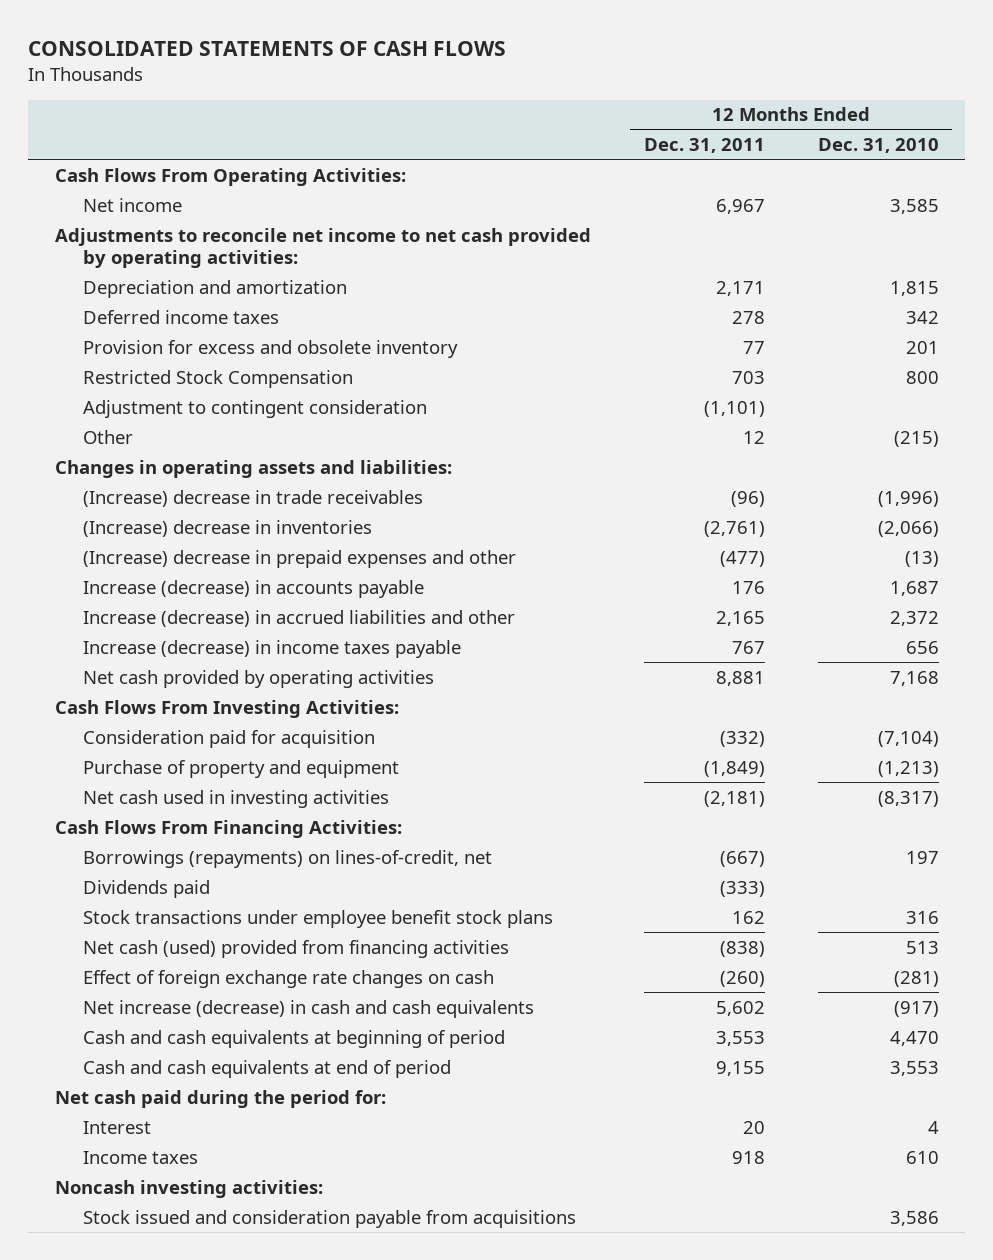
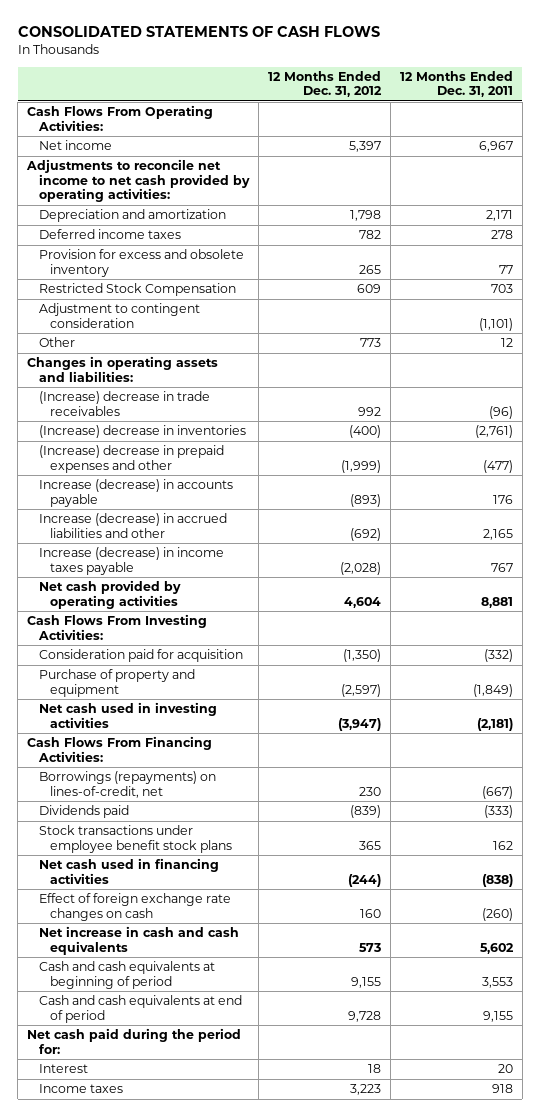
[817,138,939,154] Dec. 31, 2010 -> none
none -> [267,70,382,98] 12 Months Ended Dec. 31, 2012
[83,939,510,958] Net cash (used) provided from financing activities -> [38,858,219,884] Net cash used in financing activities
[83,999,535,1018] Net increase (decrease) in cash and cash equivalents -> [38,926,239,955] Net increase in cash and cash equivalents
[54,1179,323,1198] Noncash investing activities: -> none
[83,1209,577,1228] Stock issued and consideration payable from acquisitions -> none

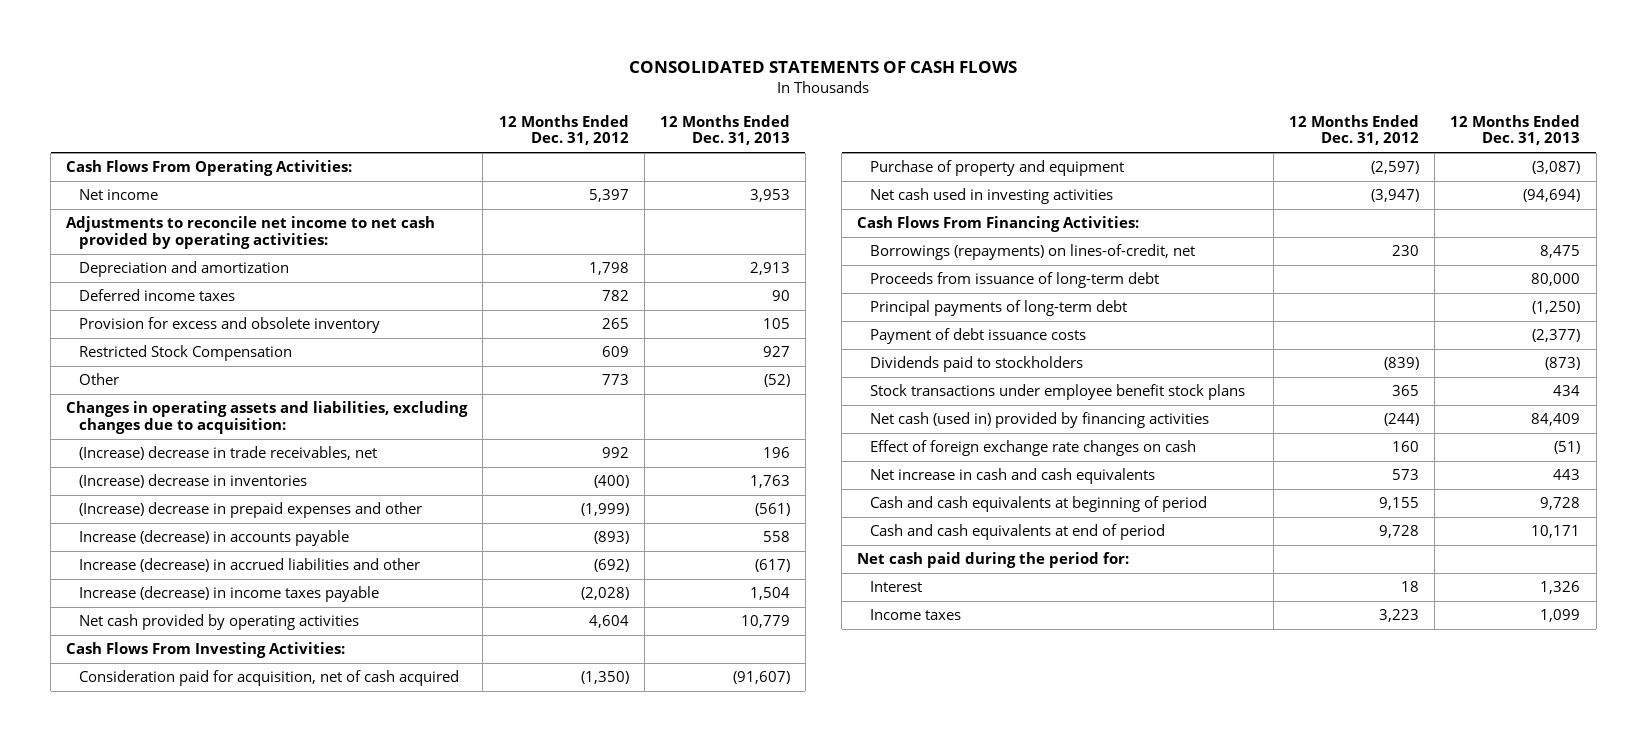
[399,70,513,98] 12 Months Ended Dec. 31, 2011 -> none
none -> [659,114,790,146] 12 Months Ended Dec. 31, 2013
[38,303,200,328] Adjustment to contingent consideration -> none
[27,356,219,382] Changes in operating assets and liabilities: -> [66,401,469,434] Changes in operating assets and liabilities, excluding changes due to acquisition:
[38,391,210,416] (Increase) decrease in trade receivables -> [79,446,378,461] (Increase) decrease in trade receivables, net
[38,649,243,663] Consideration paid for acquisition -> [79,670,460,687] Consideration paid for acquisition, net of cash acquired
none -> [870,272,1160,289] Proceeds from issuance of long-term debt
none -> [870,300,1128,317] Principal payments of long-term debt
none -> [870,328,1087,345] Payment of debt issuance costs
[38,805,129,819] Dividends paid -> [870,356,1084,373] Dividends paid to stockholders
[38,858,219,884] Net cash used in financing activities -> [870,412,1210,429] Net cash (used in) provided by financing activities

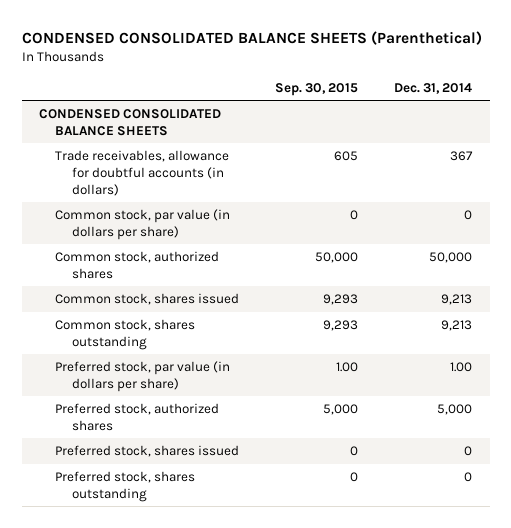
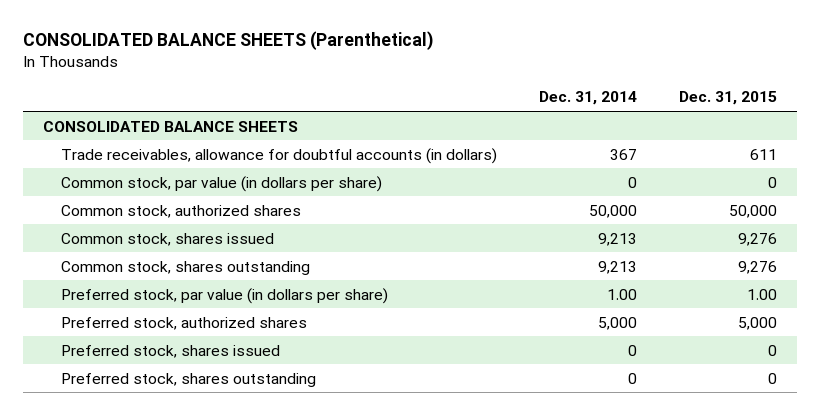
[21,30,482,45] CONDENSED CONSOLIDATED BALANCE SHEETS (Parenthetical) -> [22,31,434,51] CONSOLIDATED BALANCE SHEETS (Parenthetical)
[275,82,359,96] Sep. 30, 2015 -> none
none -> [678,91,777,106] Dec. 31, 2015
[39,109,222,136] CONDENSED CONSOLIDATED BALANCE SHEETS -> [43,120,299,132] CONSOLIDATED BALANCE SHEETS

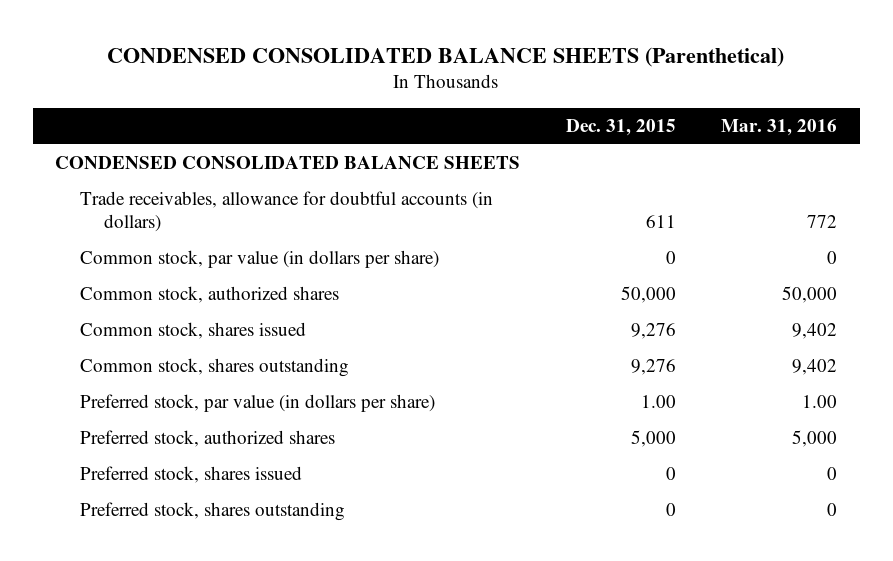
[22,31,434,51] CONSOLIDATED BALANCE SHEETS (Parenthetical) -> [107,46,785,67] CONDENSED CONSOLIDATED BALANCE SHEETS (Parenthetical)
[538,91,637,106] Dec. 31, 2014 -> none
none -> [721,119,838,137] Mar. 31, 2016
[43,120,299,132] CONSOLIDATED BALANCE SHEETS -> [55,156,521,170] CONDENSED CONSOLIDATED BALANCE SHEETS

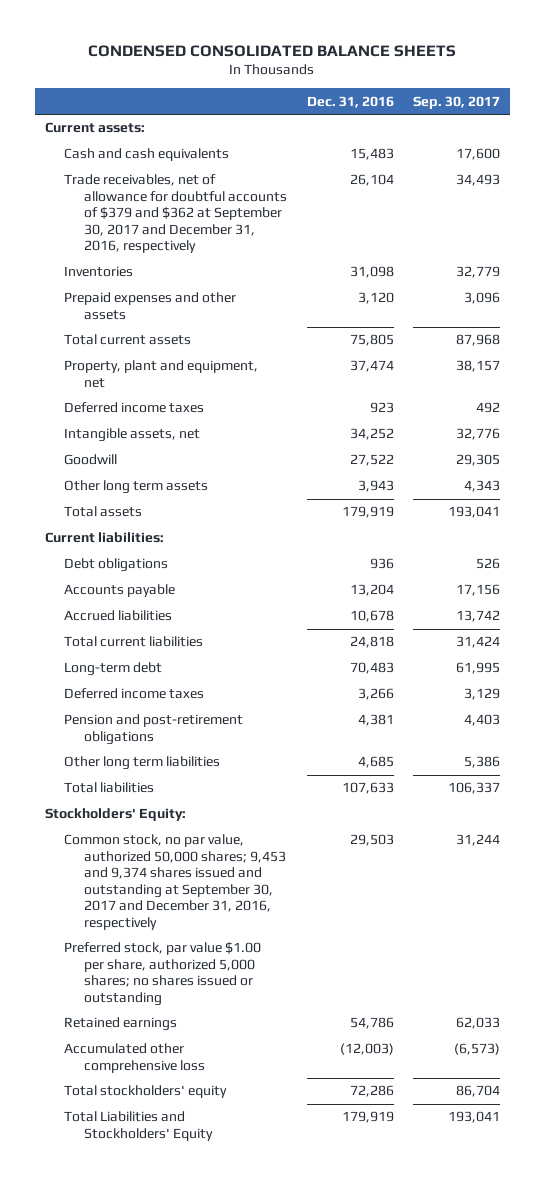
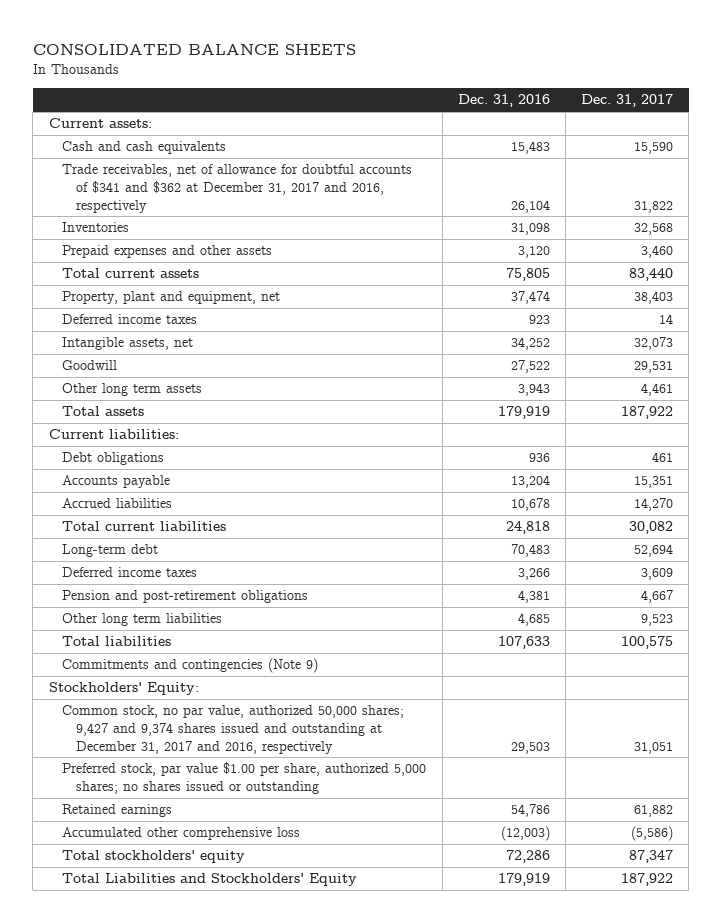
[88,44,457,57] CONDENSED CONSOLIDATED BALANCE SHEETS -> [32,43,356,55] CONSOLIDATED BALANCE SHEETS
[413,95,501,109] Sep. 30, 2017 -> none
none -> [581,94,674,108] Dec. 31, 2017
[64,174,287,254] Trade receivables, net of allowance for doubtful accounts of $379 and $362 at September 30, 2017 and December 31, 2016, respectively -> [62,164,413,213] Trade receivables, net of allowance for doubtful accounts of $341 and $362 at December 31, 2017 and 2016, respectively
none -> [62,658,319,674] Commitments and contingencies (Note 9)
[64,834,286,930] Common stock, no par value, authorized 50,000 shares; 9,453 and 9,374 shares issued and outstanding at September 30, 2017 and December 31, 2016, respectively -> [62,705,405,754] Common stock, no par value, authorized 50,000 shares; 9,427 and 9,374 shares issued and outstanding at December 31, 2017 and 2016, respectively

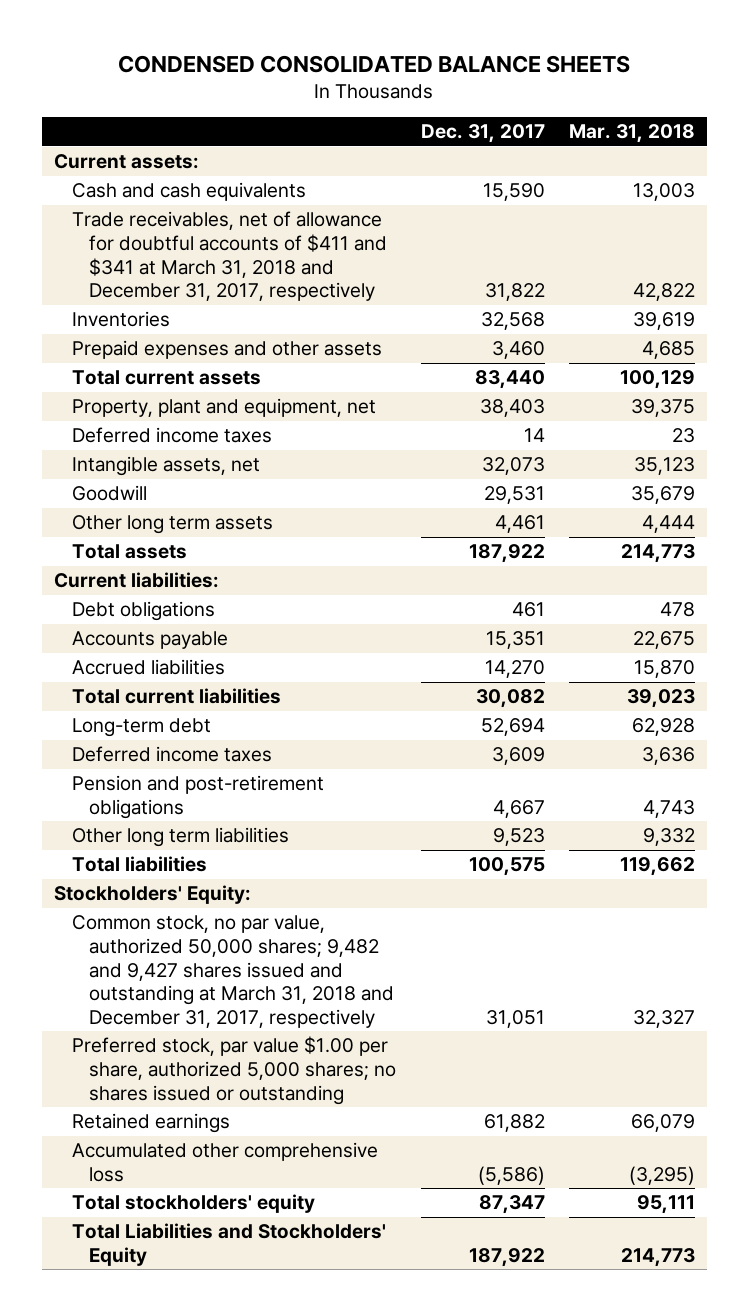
[32,43,356,55] CONSOLIDATED BALANCE SHEETS -> [118,54,631,73] CONDENSED CONSOLIDATED BALANCE SHEETS
[457,94,550,108] Dec. 31, 2016 -> none
none -> [569,124,696,144] Mar. 31, 2018
[62,164,413,213] Trade receivables, net of allowance for doubtful accounts of $341 and $362 at December 31, 2017 and 2016, respectively -> [71,211,388,302] Trade receivables, net of allowance for doubtful accounts of $411 and $341 at March 31, 2018 and December 31, 2017, respectively
[62,658,319,674] Commitments and contingencies (Note 9) -> none
[62,705,405,754] Common stock, no par value, authorized 50,000 shares; 9,427 and 9,374 shares issued and outstanding at December 31, 2017 and 2016, respectively -> [71,915,395,1028] Common stock, no par value, authorized 50,000 shares; 9,482 and 9,427 shares issued and outstanding at March 31, 2018 and December 31, 2017, respectively

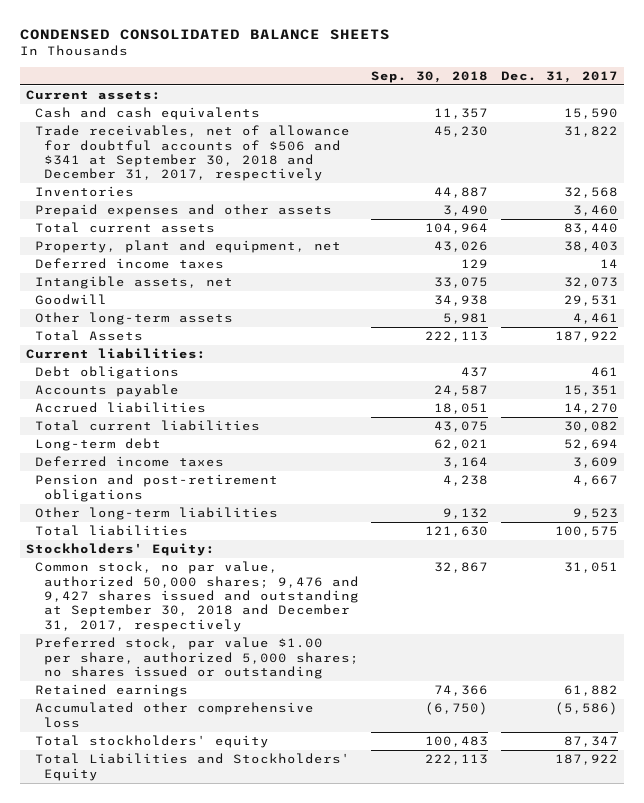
[569,124,696,144] Mar. 31, 2018 -> none
none -> [371,71,489,84] Sep. 30, 2018
[71,211,388,302] Trade receivables, net of allowance for doubtful accounts of $411 and $341 at March 31, 2018 and December 31, 2017, respectively -> [35,125,351,182] Trade receivables, net of allowance for doubtful accounts of $506 and $341 at September 30, 2018 and December 31, 2017, respectively
[71,515,273,535] Other long term assets -> [35,312,234,326] Other long-term assets
[71,544,187,560] Total assets -> [35,330,144,342] Total Assets
[71,827,289,848] Other long term liabilities -> [35,507,279,521] Other long-term liabilities
[71,915,395,1028] Common stock, no par value, authorized 50,000 shares; 9,482 and 9,427 shares issued and outstanding at March 31, 2018 and December 31, 2017, respectively -> [35,561,360,632] Common stock, no par value, authorized 50,000 shares; 9,476 and 9,427 shares issued and outstanding at September 30, 2018 and December 31, 2017, respectively

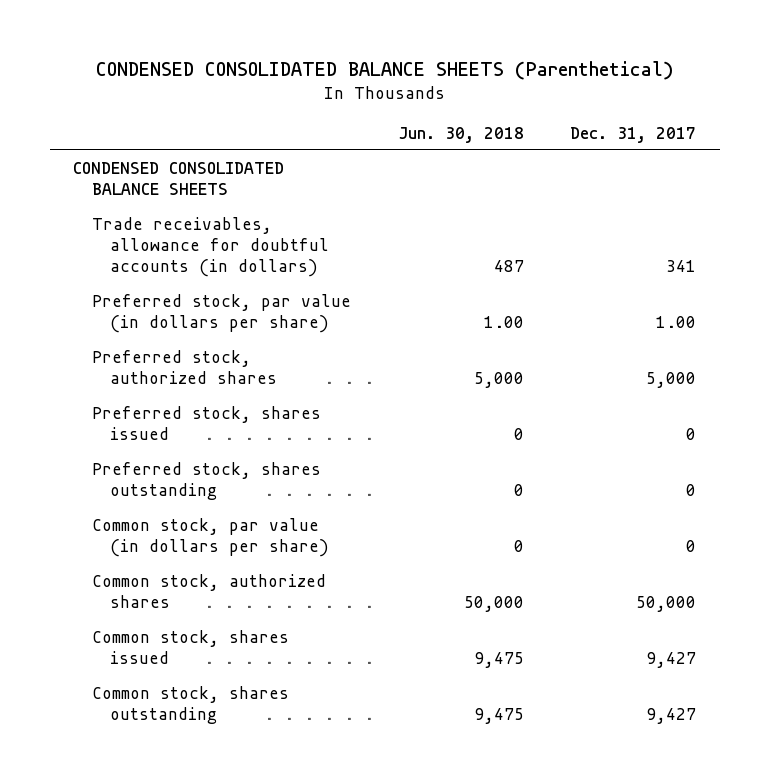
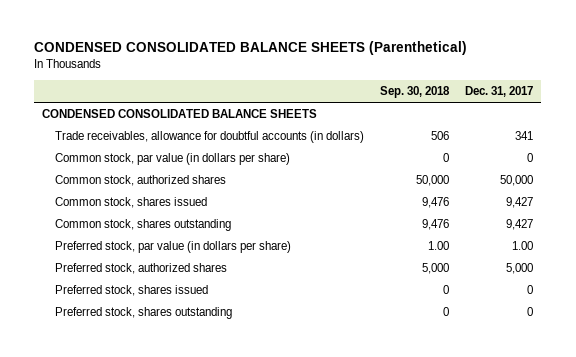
[397,126,524,143] Jun. 30, 2018 -> none
none -> [380,86,451,99] Sep. 30, 2018
[91,294,351,334] Preferred stock, par value (in dollars per share) -> [55,241,292,254] Preferred stock, par value (in dollars per share)
[91,350,278,385] Preferred stock, authorized shares -> [55,263,228,275] Preferred stock, authorized shares
[91,406,321,441] Preferred stock, shares issued -> [55,285,209,297] Preferred stock, shares issued
[91,462,321,501] Preferred stock, shares outstanding -> [55,307,233,320] Preferred stock, shares outstanding

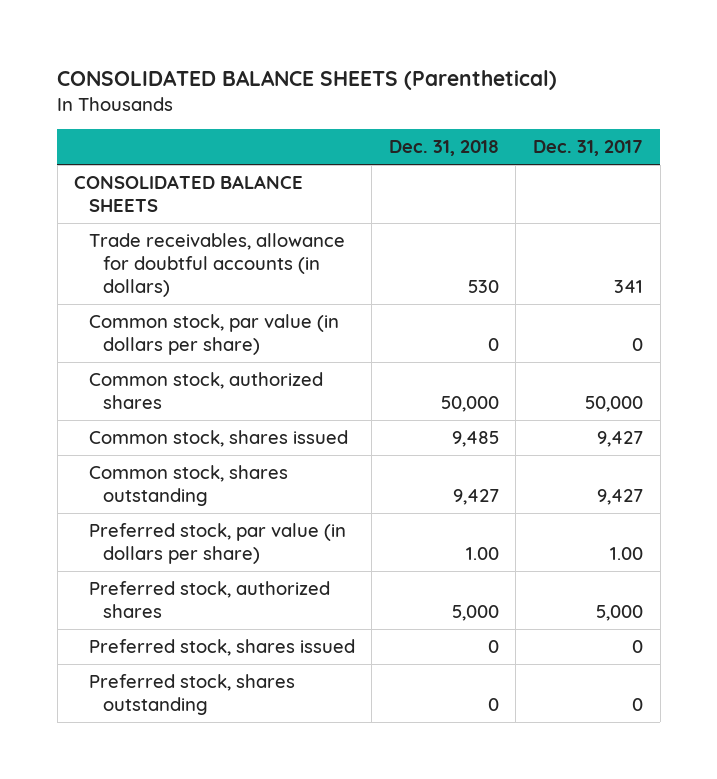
[34,41,468,56] CONDENSED CONSOLIDATED BALANCE SHEETS (Parenthetical) -> [57,69,558,90] CONSOLIDATED BALANCE SHEETS (Parenthetical)
[380,86,451,99] Sep. 30, 2018 -> none
none -> [388,140,499,157] Dec. 31, 2018
[42,109,318,119] CONDENSED CONSOLIDATED BALANCE SHEETS -> [74,175,304,213] CONSOLIDATED BALANCE SHEETS

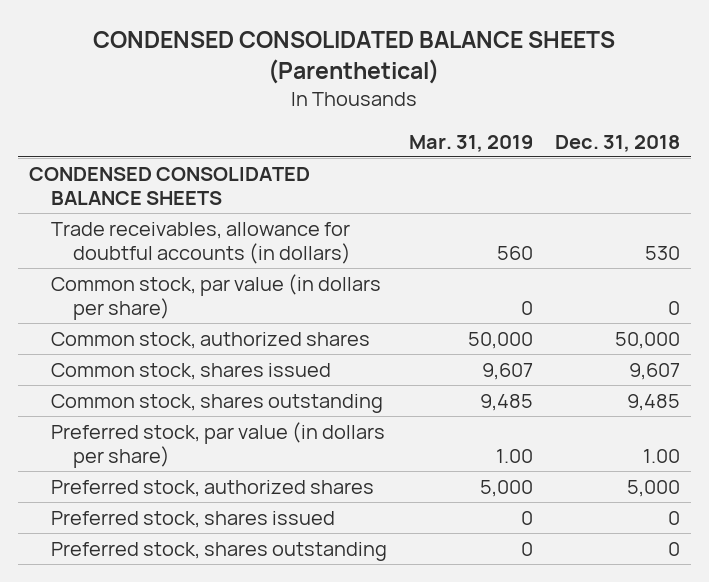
[57,69,558,90] CONSOLIDATED BALANCE SHEETS (Parenthetical) -> [93,31,616,85] CONDENSED CONSOLIDATED BALANCE SHEETS (Parenthetical)
[533,140,644,157] Dec. 31, 2017 -> none
none -> [409,134,534,152] Mar. 31, 2019
[74,175,304,213] CONSOLIDATED BALANCE SHEETS -> [28,166,310,205] CONDENSED CONSOLIDATED BALANCE SHEETS
[451,431,499,448] 9,485 -> [629,362,681,380] 9,607
[452,489,499,506] 9,427 -> [627,393,681,411] 9,485

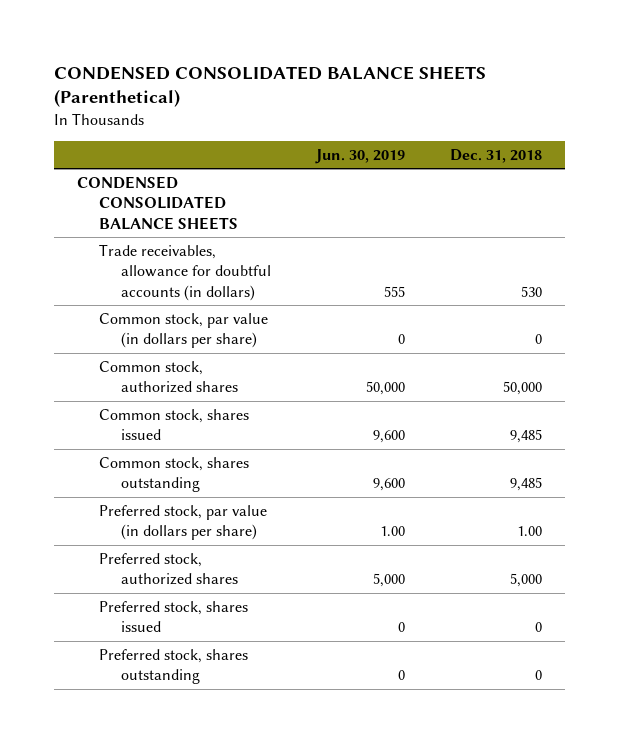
[409,134,534,152] Mar. 31, 2019 -> none
none -> [314,148,405,164] Jun. 30, 2019
[629,362,681,380] 9,607 -> [510,429,543,444] 9,485

